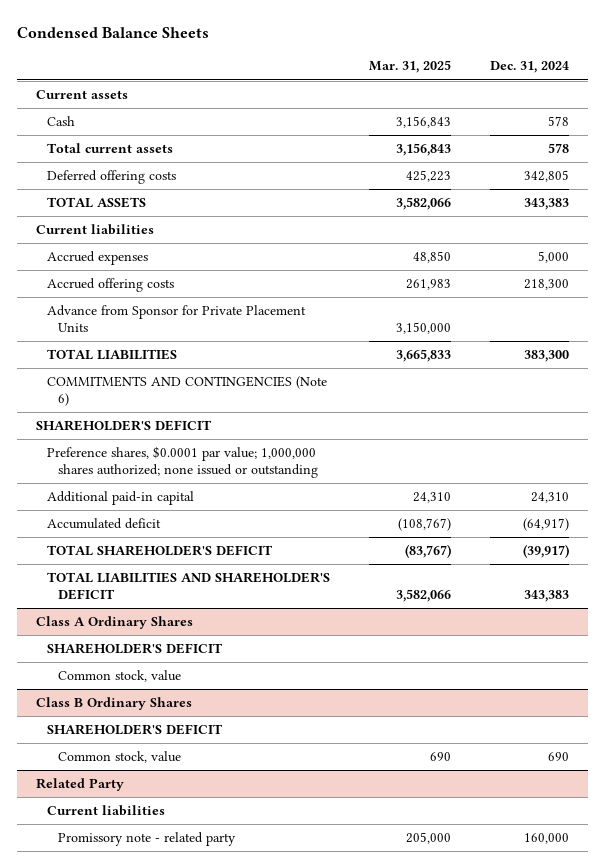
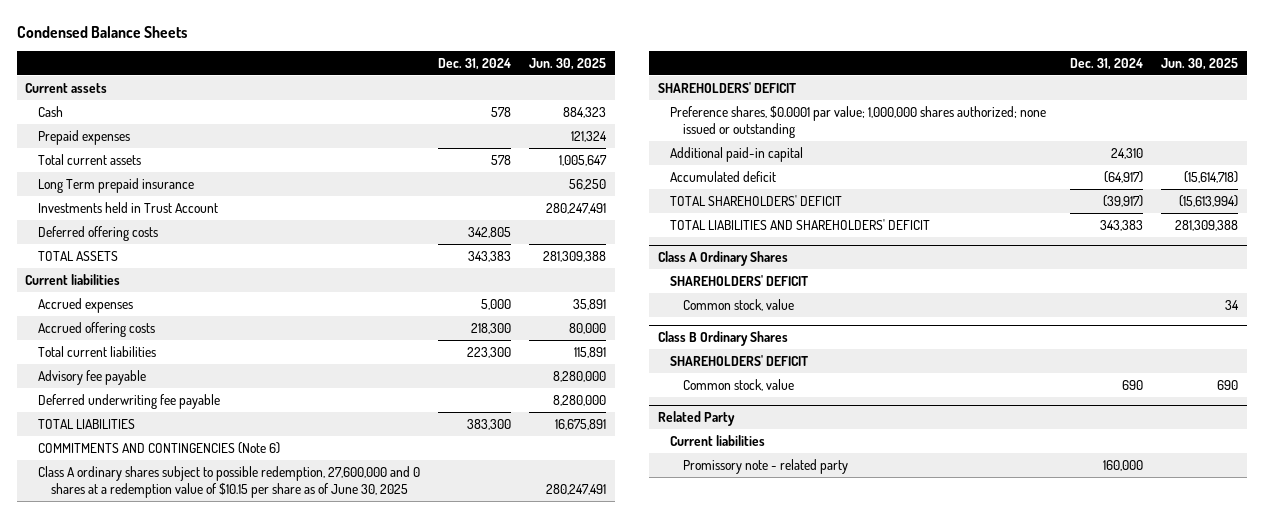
[368,60,451,74] Mar. 31, 2025 -> none
none -> [529,57,607,70] Jun. 30, 2025
none -> [38,129,131,145] Prepaid expenses
none -> [38,177,195,193] Long Term prepaid insurance
none -> [38,201,219,213] Investments held in Trust Account
[46,305,306,333] Advance from Sponsor for Private Placement Units -> none
none -> [38,345,157,357] Total current liabilities
none -> [38,369,147,385] Advisory fee payable
none -> [38,393,221,409] Deferred underwriting fee payable
none -> [38,465,421,499] Class A ordinary shares subject to possible redemption, 27,600,000 and 0 shares at a redemption value of $10.15 per share as of June 30, 2025
[36,420,213,432] SHAREHOLDER'S DEFICIT -> [657,81,796,93] SHAREHOLDERS' DEFICIT
[46,545,273,557] TOTAL SHAREHOLDER'S DEFICIT -> [670,194,843,206] TOTAL SHAREHOLDERS' DEFICIT
[46,572,330,601] TOTAL LIABILITIES AND SHAREHOLDER'S DEFICIT -> [670,218,931,230] TOTAL LIABILITIES AND SHAREHOLDERS' DEFICIT
[46,643,223,655] SHAREHOLDER'S DEFICIT -> [670,274,809,286] SHAREHOLDERS' DEFICIT
[46,724,223,736] SHAREHOLDER'S DEFICIT -> [670,354,809,366] SHAREHOLDERS' DEFICIT

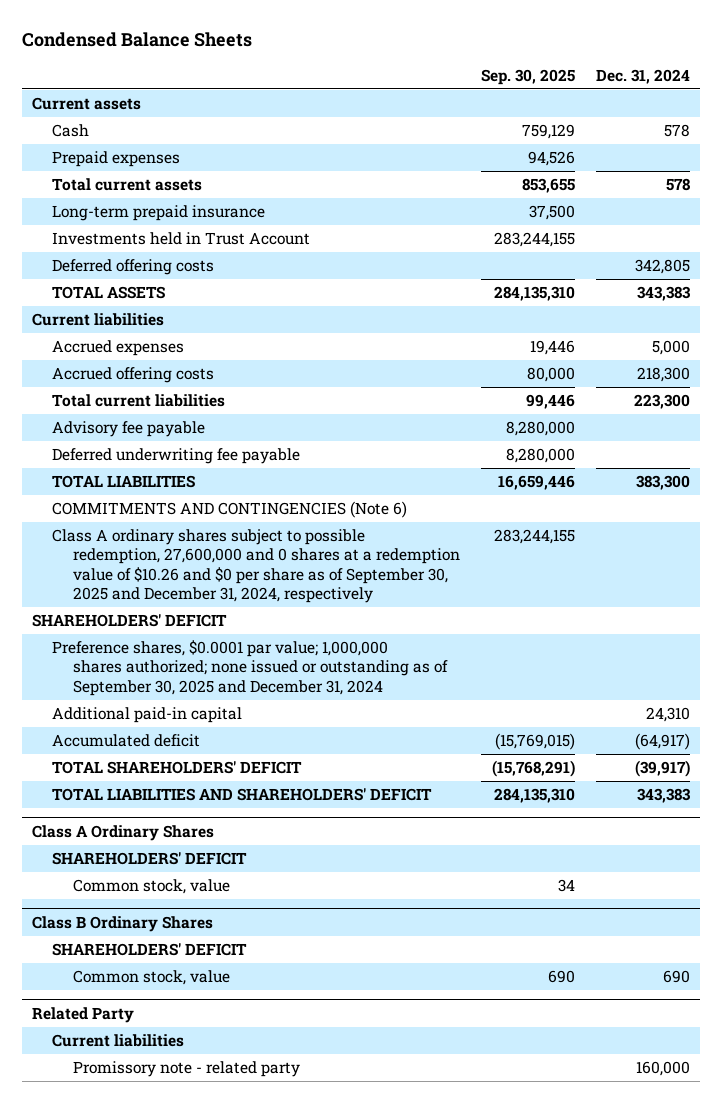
[529,57,607,70] Jun. 30, 2025 -> none
none -> [480,68,575,85] Sep. 30, 2025
[38,177,195,193] Long Term prepaid insurance -> [52,205,266,222] Long-term prepaid insurance
[38,465,421,499] Class A ordinary shares subject to possible redemption, 27,600,000 and 0 shares at a redemption value of $10.15 per share as of June 30, 2025 -> [52,529,460,603] Class A ordinary shares subject to possible redemption, 27,600,000 and 0 shares at a redemption value of $10.26 and $0 per share as of September 30, 2025 and December 31, 2024, respectively
[670,105,1047,139] Preference shares, $0.0001 par value; 1,000,000 shares authorized; none issued or outstanding -> [52,640,448,696] Preference shares, $0.0001 par value; 1,000,000 shares authorized; none issued or outstanding as of September 30, 2025 and December 31, 2024

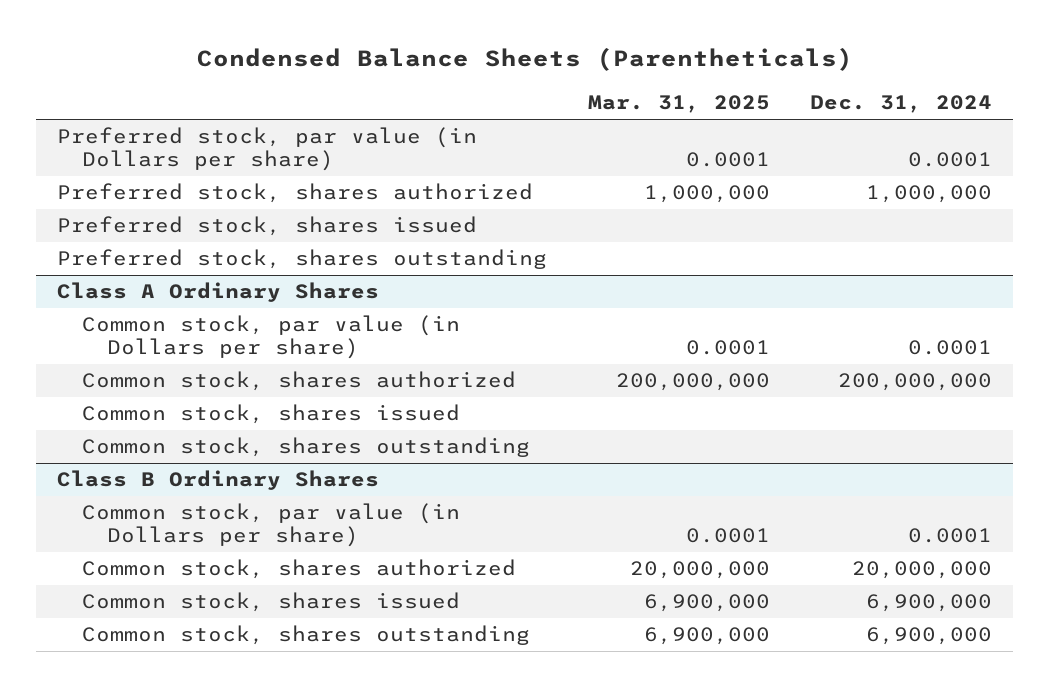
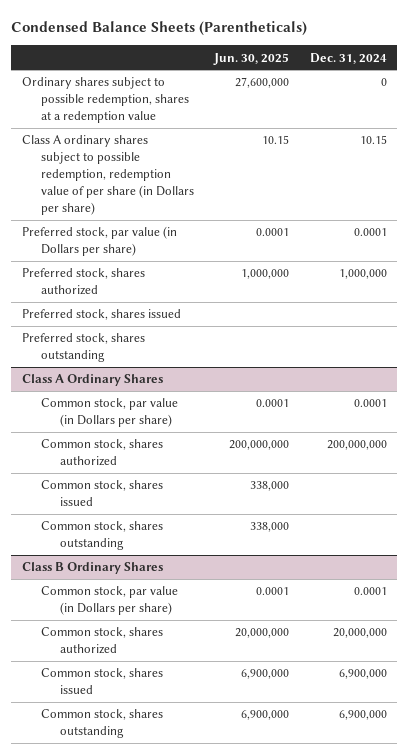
[587,95,770,114] Mar. 31, 2025 -> none
none -> [213,52,290,65] Jun. 30, 2025
none -> [21,77,189,124] Ordinary shares subject to possible redemption, shares at a redemption value
none -> [21,135,194,216] Class A ordinary shares subject to possible redemption, redemption value of per share (in Dollars per share)

